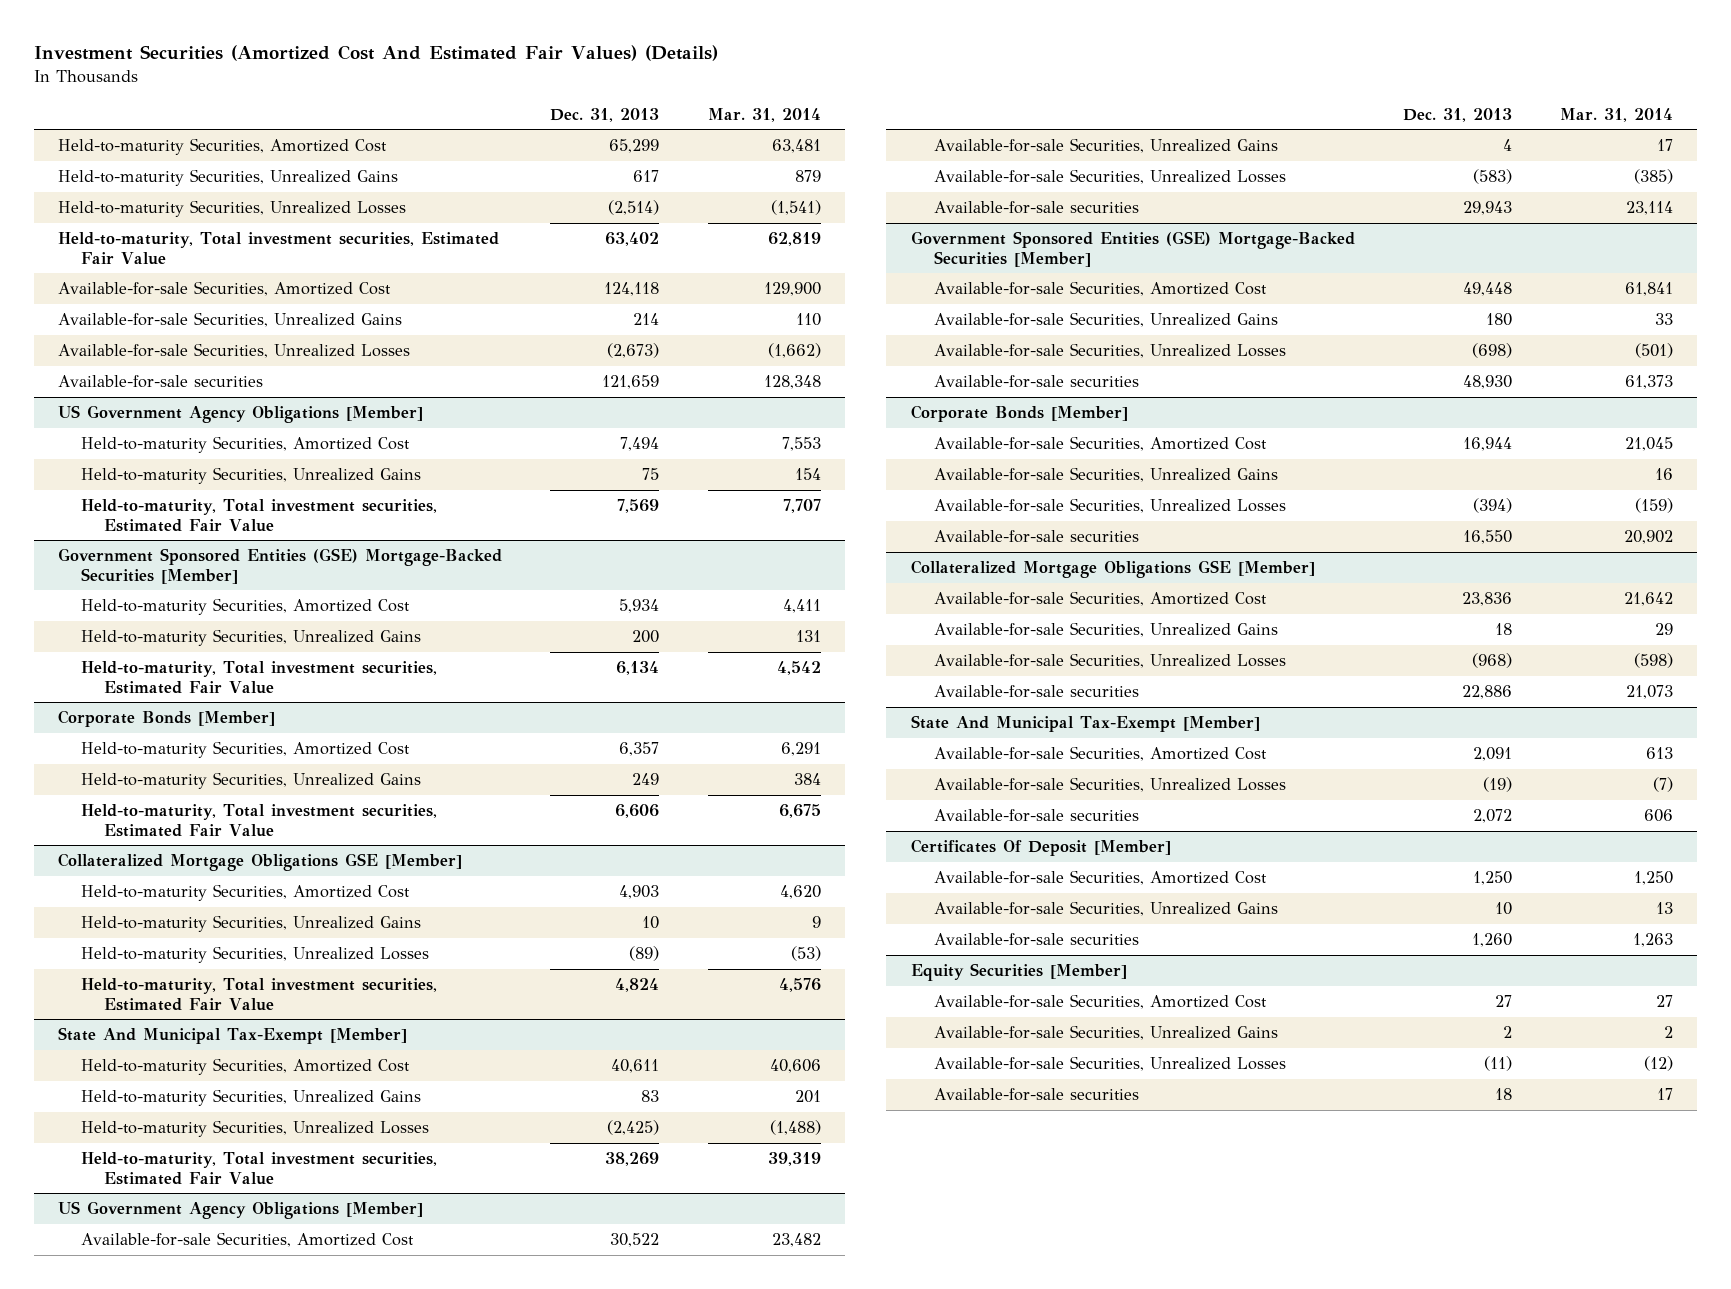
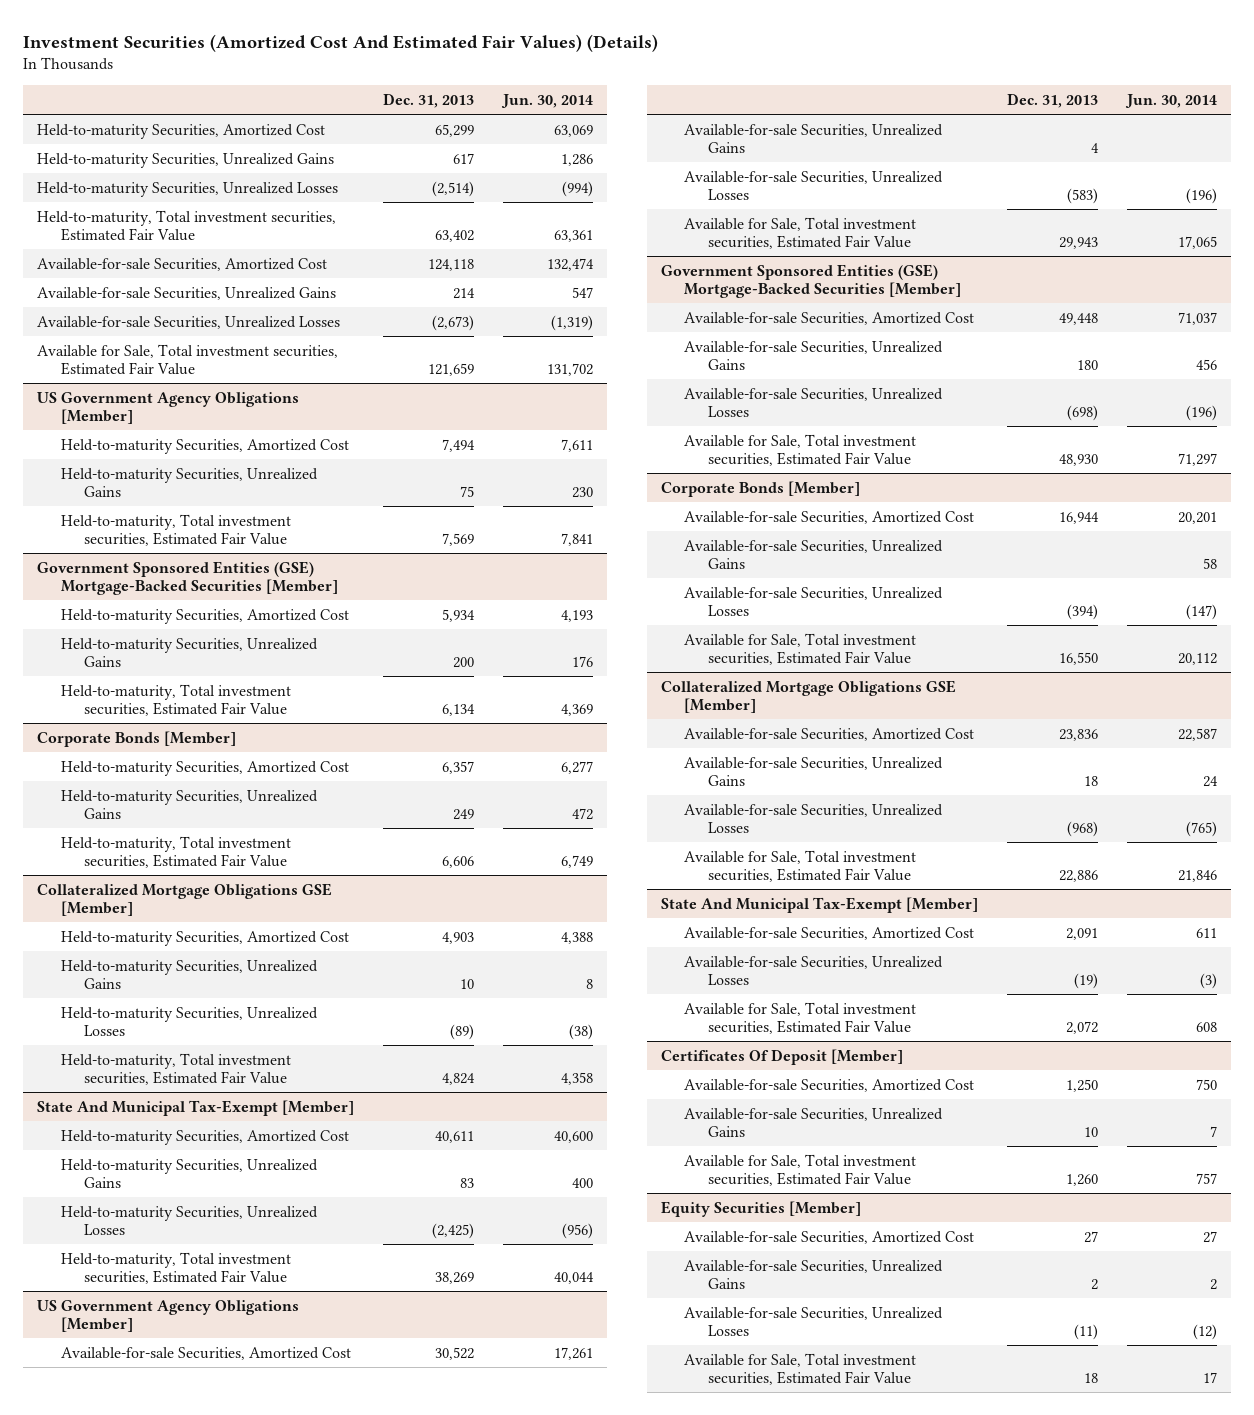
[707,107,821,122] Mar. 31, 2014 -> none
none -> [500,93,593,108] Jun. 30, 2014
[57,375,263,389] Available-for-sale securities -> [37,343,339,376] Available for Sale, Total investment securities, Estimated Fair Value
[933,201,1139,215] Available-for-sale securities -> [684,216,917,250] Available for Sale, Total investment securities, Estimated Fair Value
[933,375,1139,389] Available-for-sale securities -> [684,433,917,467] Available for Sale, Total investment securities, Estimated Fair Value
[933,530,1139,544] Available-for-sale securities -> [684,632,917,666] Available for Sale, Total investment securities, Estimated Fair Value
[933,685,1139,699] Available-for-sale securities -> [684,849,917,883] Available for Sale, Total investment securities, Estimated Fair Value
[933,809,1139,823] Available-for-sale securities -> [684,1001,917,1035] Available for Sale, Total investment securities, Estimated Fair Value
[933,933,1139,947] Available-for-sale securities -> [684,1153,917,1187] Available for Sale, Total investment securities, Estimated Fair Value
[933,1088,1139,1102] Available-for-sale securities -> [684,1352,917,1386] Available for Sale, Total investment securities, Estimated Fair Value

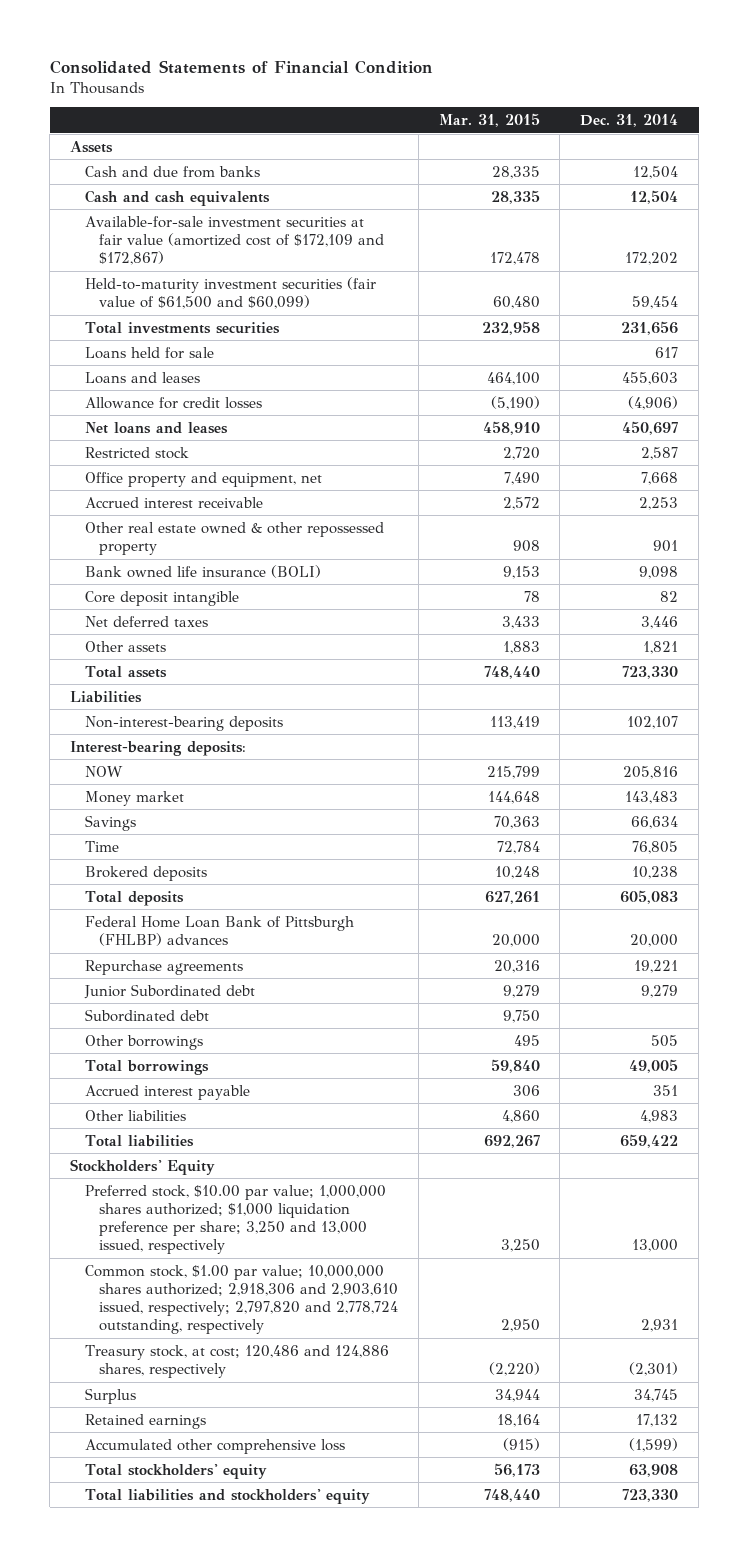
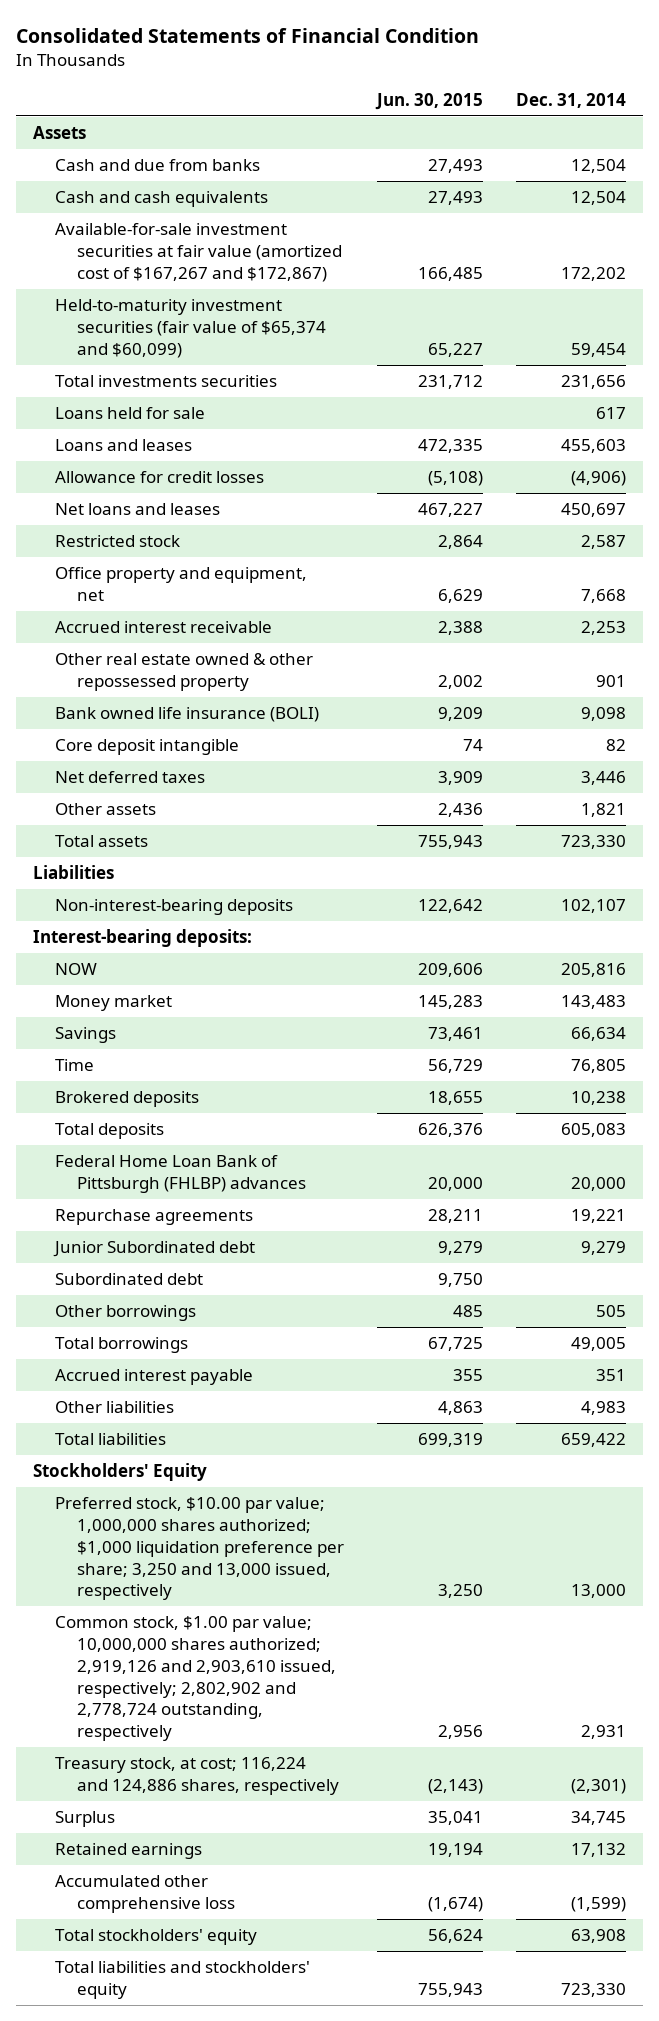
[438,113,540,128] Mar. 31, 2015 -> none
none -> [374,92,483,110] Jun. 30, 2015
[84,215,385,266] Available-for-sale investment securities at fair value (amortized cost of $172,109 and $172,867) -> [54,223,342,282] Available-for-sale investment securities at fair value (amortized cost of $167,267 and $172,867)
[84,276,376,309] Held-to-maturity investment securities (fair value of $61,500 and $60,099) -> [54,299,326,358] Held-to-maturity investment securities (fair value of $65,374 and $60,099)
[84,1264,399,1335] Common stock, $1.00 par value; 10,000,000 shares authorized; 2,918,306 and 2,903,610 issued, respectively; 2,797,820 and 2,778,724 outstanding, respectively -> [54,1616,336,1742] Common stock, $1.00 par value; 10,000,000 shares authorized; 2,919,126 and 2,903,610 issued, respectively; 2,802,902 and 2,778,724 outstanding, respectively
[84,1344,389,1378] Treasury stock, at cost; 120,486 and 124,886 shares, respectively -> [54,1757,339,1796] Treasury stock, at cost; 116,224 and 124,886 shares, respectively

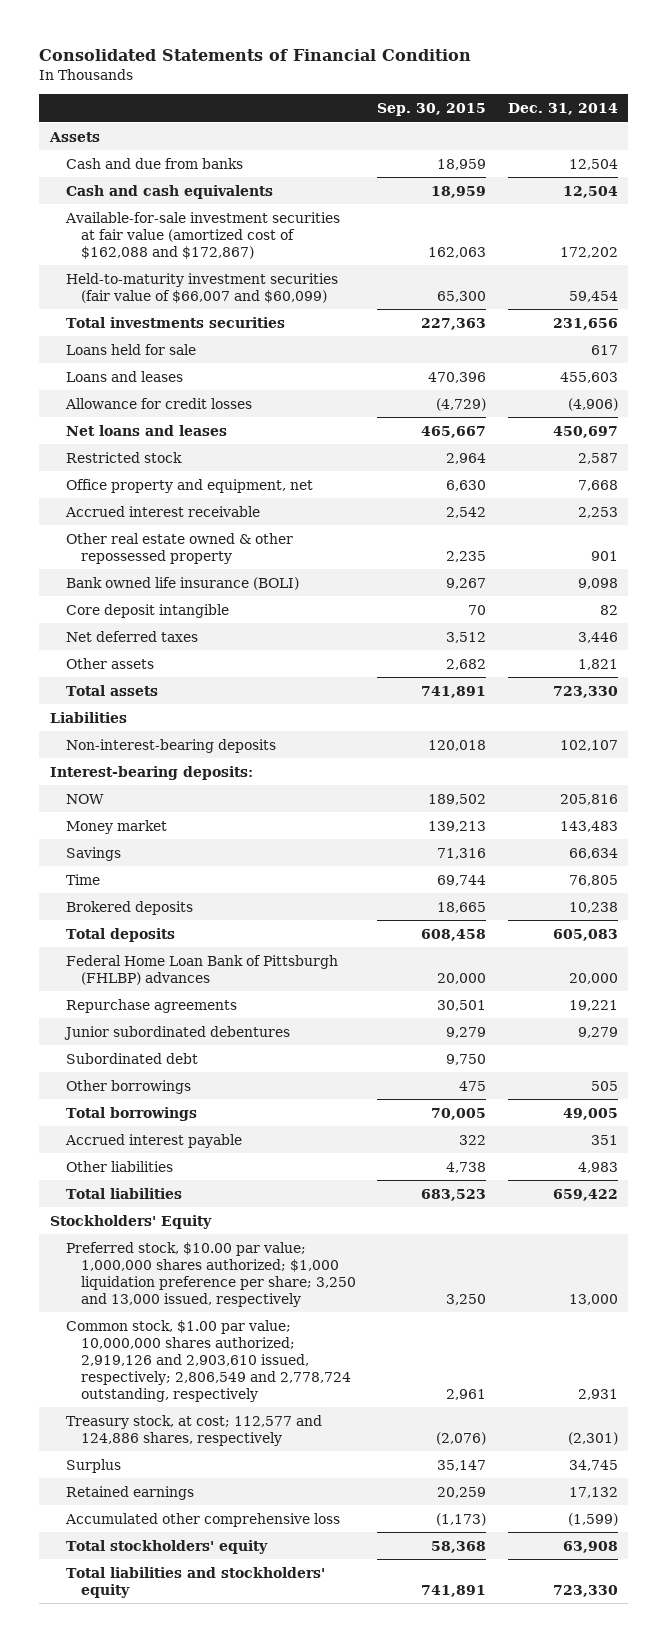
[374,92,483,110] Jun. 30, 2015 -> none
none -> [377,102,487,116] Sep. 30, 2015
[54,223,342,282] Available-for-sale investment securities at fair value (amortized cost of $167,267 and $172,867) -> [64,211,340,259] Available-for-sale investment securities at fair value (amortized cost of $162,088 and $172,867)
[54,299,326,358] Held-to-maturity investment securities (fair value of $65,374 and $60,099) -> [65,272,338,303] Held-to-maturity investment securities (fair value of $66,007 and $60,099)
[52,1241,255,1258] Junior Subordinated debt -> [63,1025,290,1040] Junior subordinated debentures
[54,1616,336,1742] Common stock, $1.00 par value; 10,000,000 shares authorized; 2,919,126 and 2,903,610 issued, respectively; 2,802,902 and 2,778,724 outstanding, respectively -> [65,1319,352,1402] Common stock, $1.00 par value; 10,000,000 shares authorized; 2,919,126 and 2,903,610 issued, respectively; 2,806,549 and 2,778,724 outstanding, respectively
[54,1757,339,1796] Treasury stock, at cost; 116,224 and 124,886 shares, respectively -> [65,1414,322,1446] Treasury stock, at cost; 112,577 and 124,886 shares, respectively

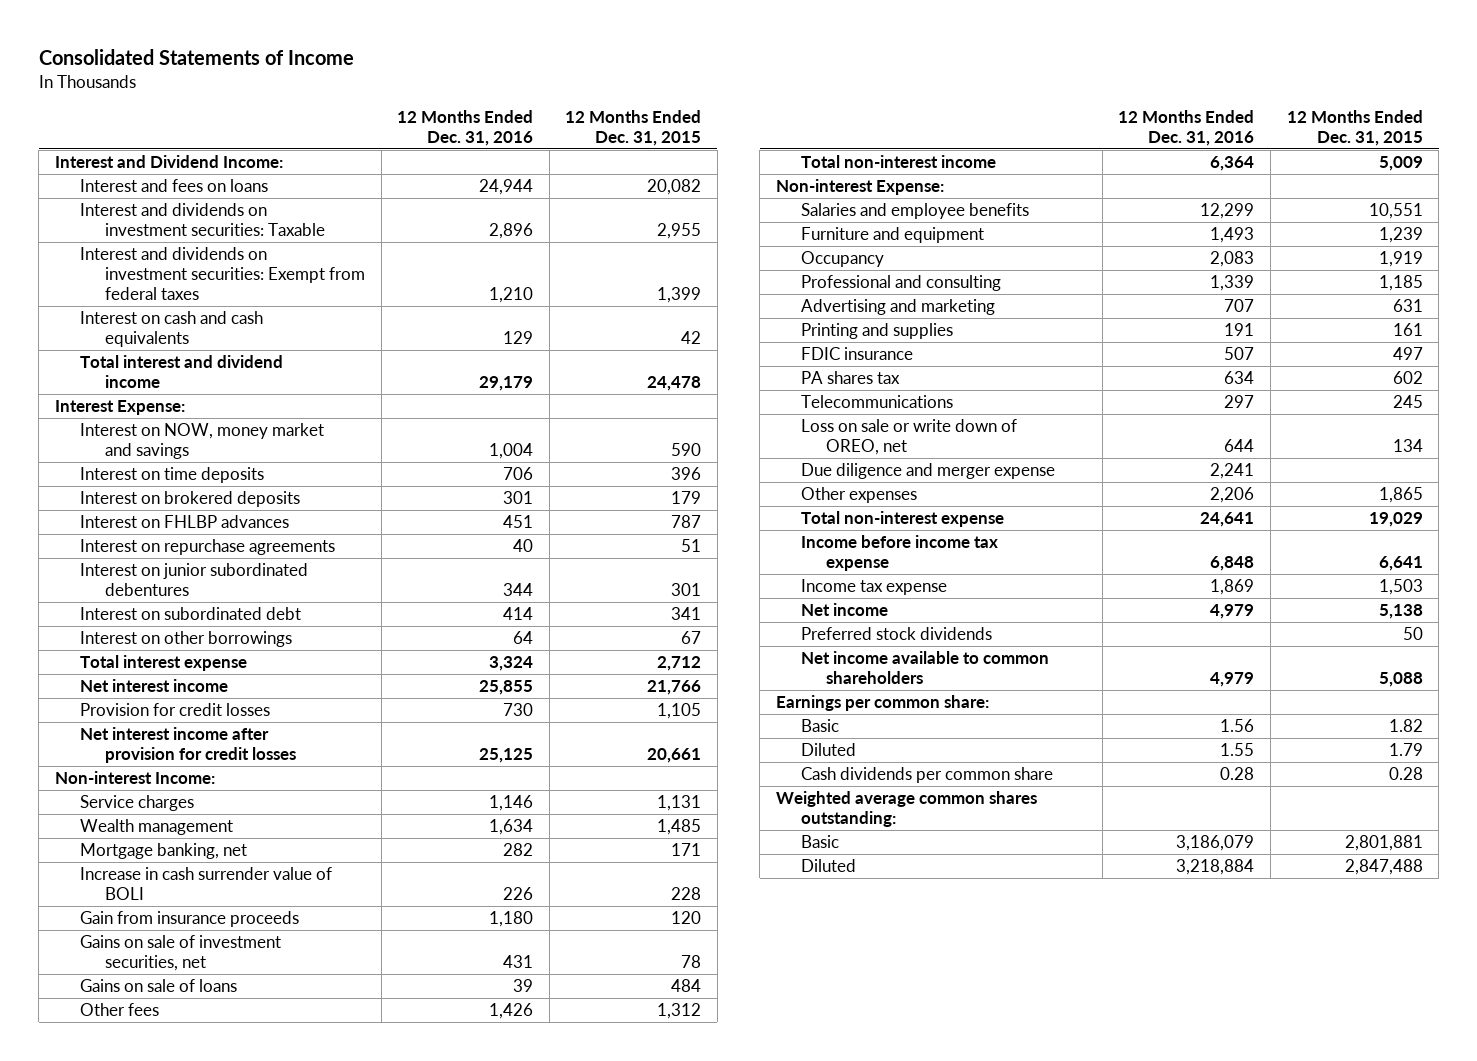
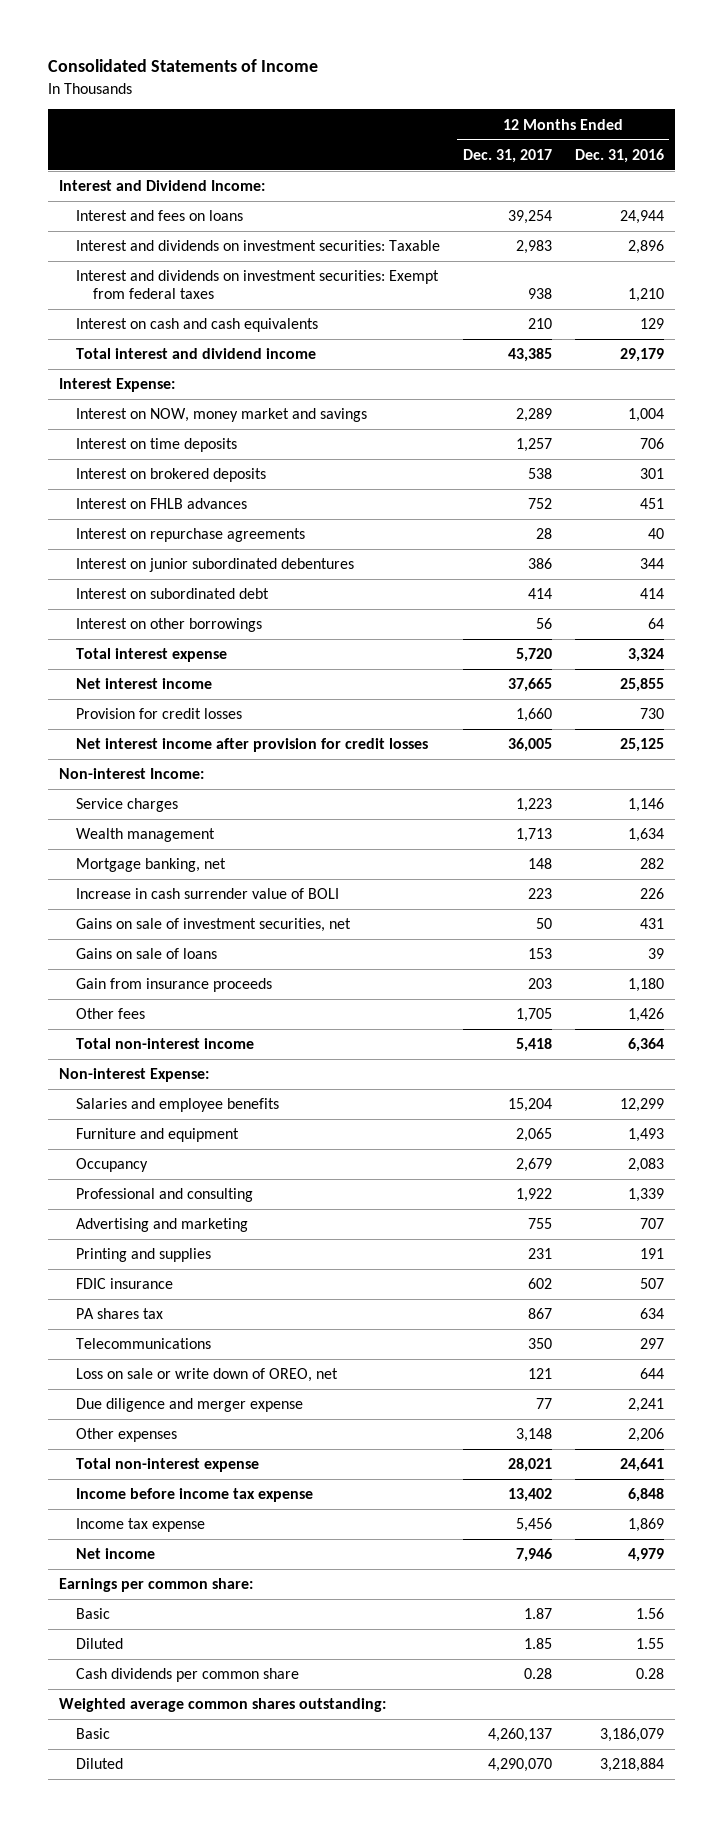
[565,109,702,146] 12 Months Ended Dec. 31, 2015 -> none
none -> [462,148,552,163] Dec. 31, 2017
[79,515,289,529] Interest on FHLBP advances -> [75,498,247,510] Interest on FHLB advances
[79,911,299,928] Gain from insurance proceeds -> [75,978,272,993] Gain from insurance proceeds
[801,627,993,641] Preferred stock dividends -> none
[801,651,1050,685] Net income available to common shareholders -> none

